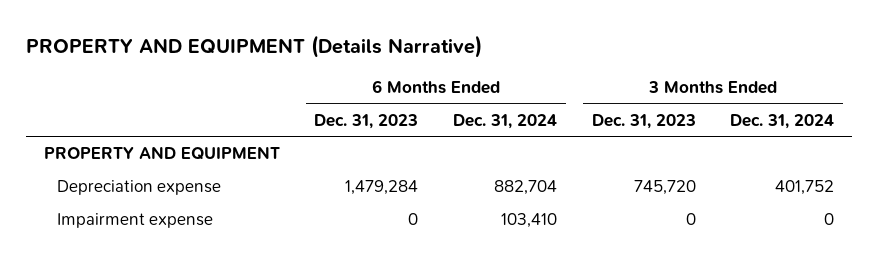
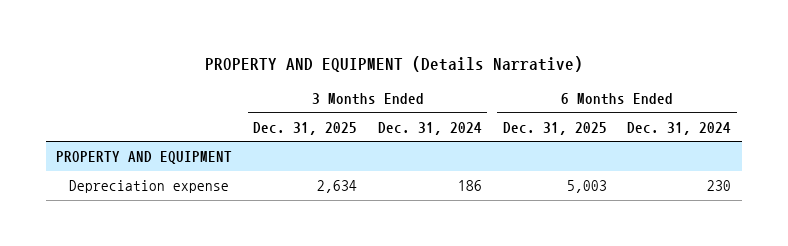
[314,113,419,129] Dec. 31, 2023 -> none
[591,113,696,129] Dec. 31, 2023 -> none
none -> [253,121,358,135] Dec. 31, 2025
none -> [502,121,607,135] Dec. 31, 2025
[57,213,214,229] Impairment expense -> none
[494,180,558,196] 882,704 -> [707,180,732,192] 230
[775,180,835,196] 401,752 -> [457,180,482,192] 186

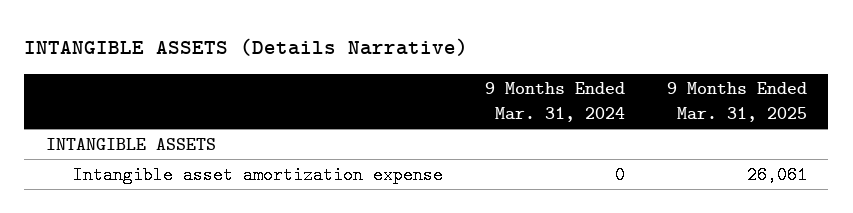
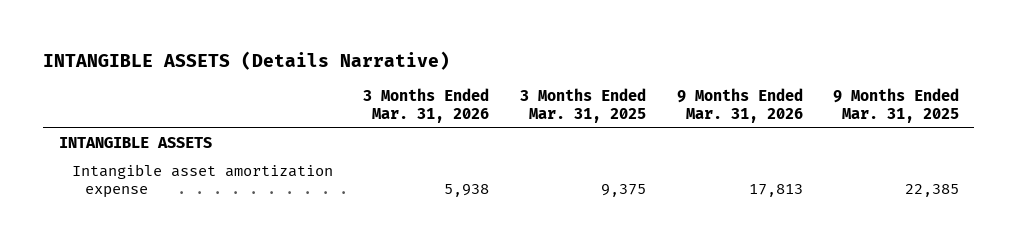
[484,82,625,123] 9 Months Ended Mar. 31, 2024 -> none
none -> [363,87,490,124] 3 Months Ended Mar. 31, 2026
none -> [519,87,646,124] 3 Months Ended Mar. 31, 2025
none -> [676,87,803,124] 9 Months Ended Mar. 31, 2026
[747,165,808,184] 26,061 -> [905,184,960,198] 22,385

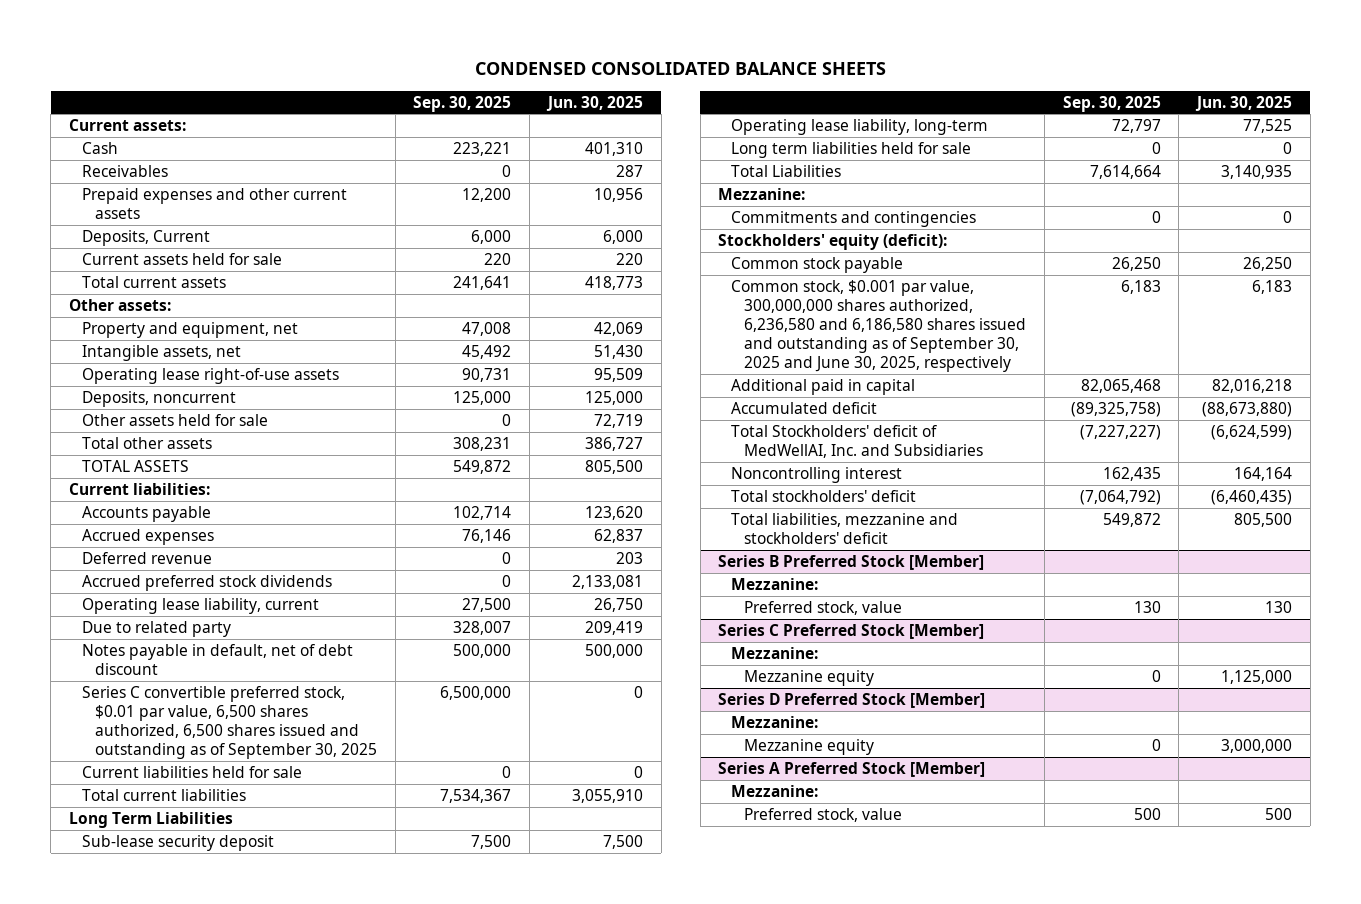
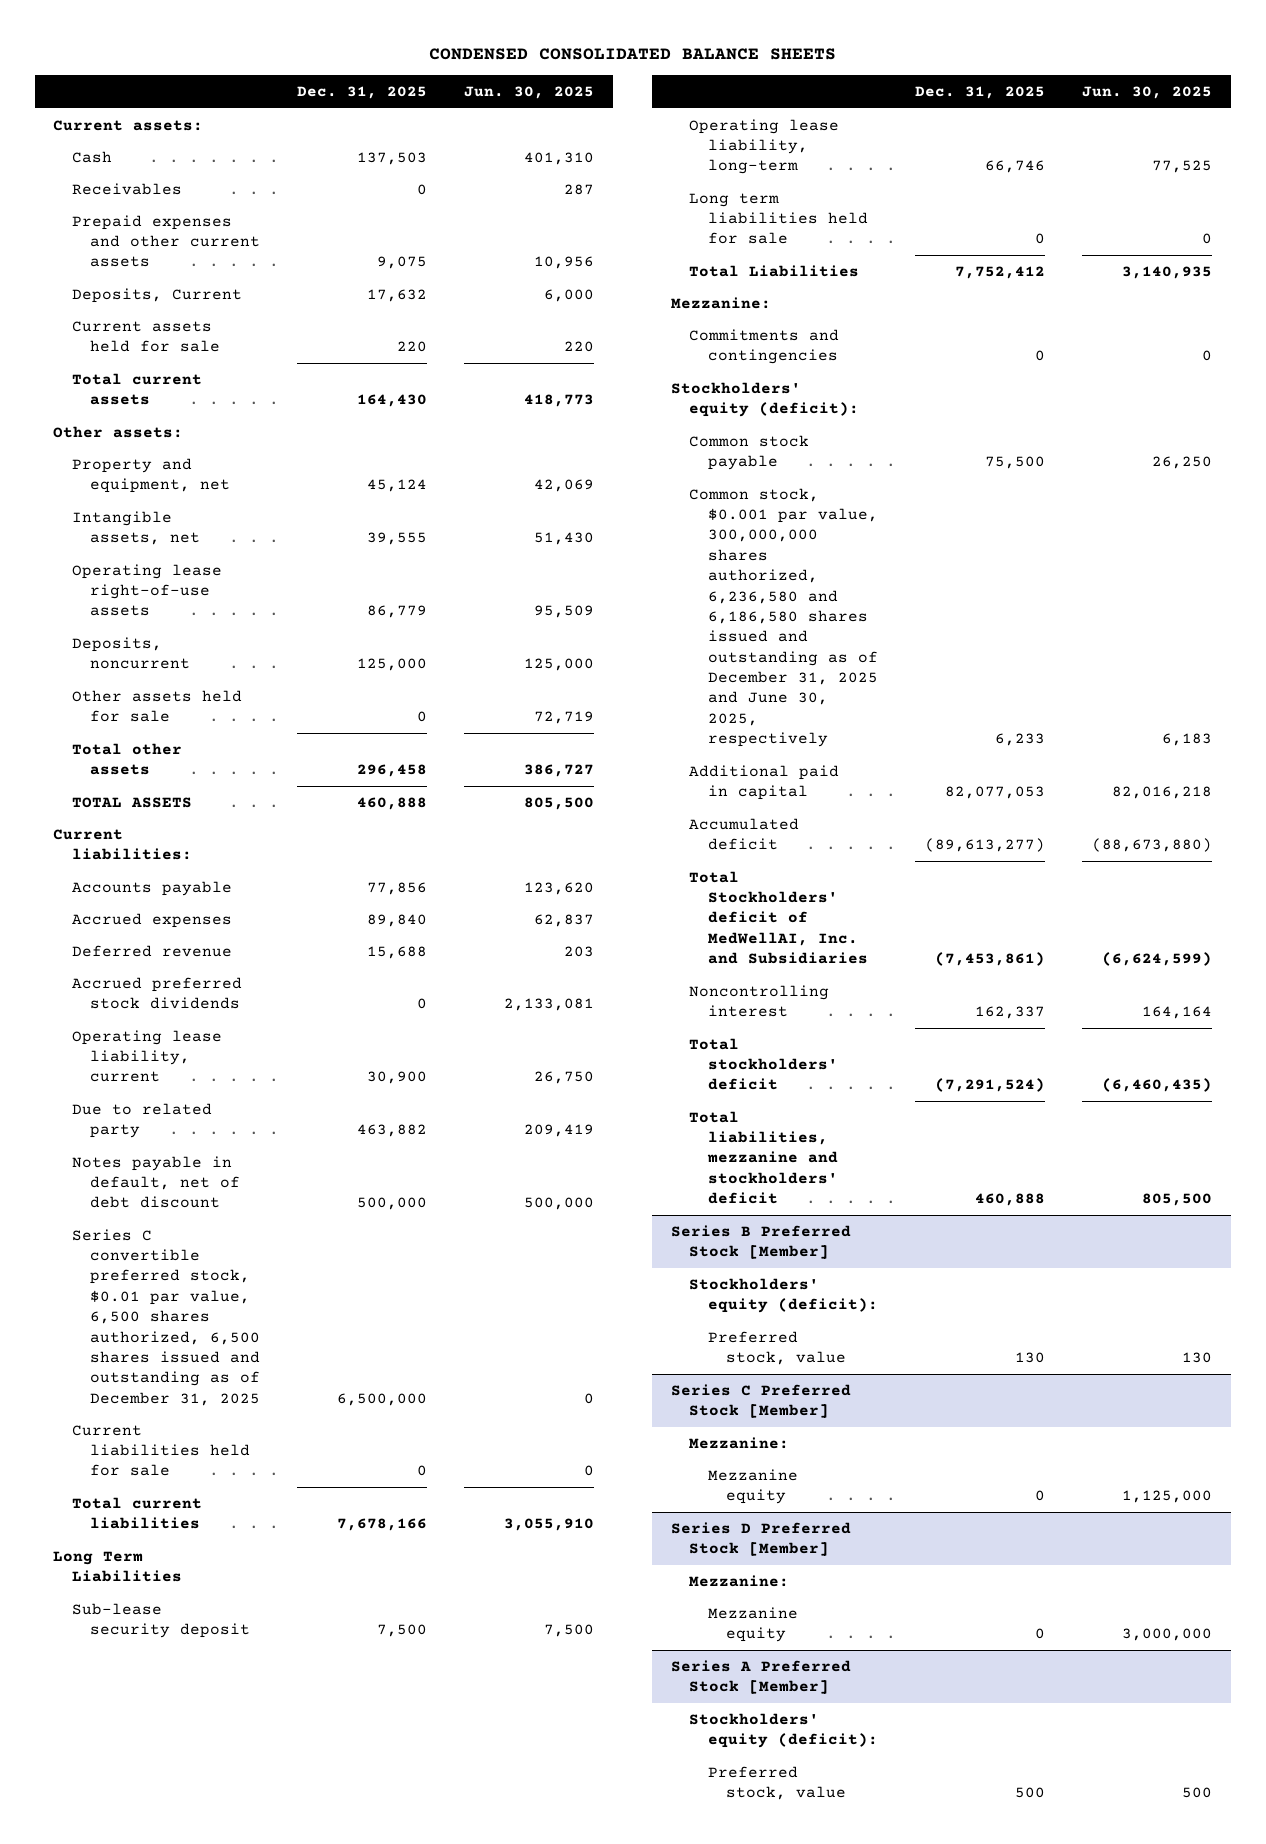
[413,95,512,112] Sep. 30, 2025 -> none
none -> [297,85,428,99] Dec. 31, 2025
[81,686,377,760] Series C convertible preferred stock, $0.01 par value, 6,500 shares authorized, 6,500 shares issued and outstanding as of September 30, 2025 -> [71,1228,261,1406] Series C convertible preferred stock, $0.01 par value, 6,500 shares authorized, 6,500 shares issued and outstanding as of December 31, 2025
[731,280,1027,373] Common stock, $0.001 par value, 300,000,000 shares authorized, 6,236,580 and 6,186,580 shares issued and outstanding as of September 30, 2025 and June 30, 2025, respectively -> [689,487,878,748] Common stock, $0.001 par value, 300,000,000 shares authorized, 6,236,580 and 6,186,580 shares issued and outstanding as of December 31, 2025 and June 30, 2025, respectively
[731,578,819,591] Mezzanine: -> none
none -> [689,1277,878,1314] Stockholders' equity (deficit):
[731,785,819,798] Mezzanine: -> none
none -> [689,1712,878,1749] Stockholders' equity (deficit):

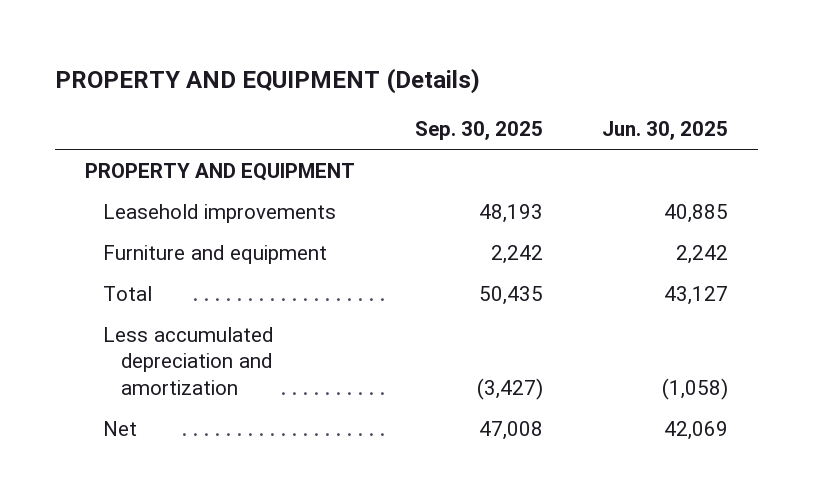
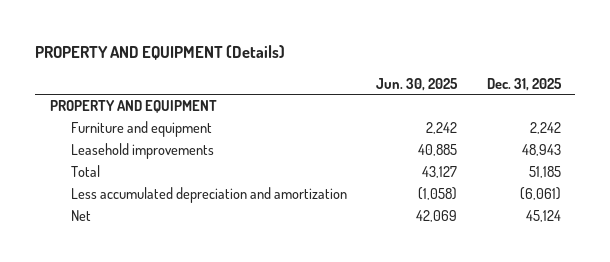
[414,121,543,141] Sep. 30, 2025 -> none
none -> [486,77,562,91] Dec. 31, 2025
[103,203,337,223] Leasehold improvements -> [70,143,214,160] Leasehold improvements

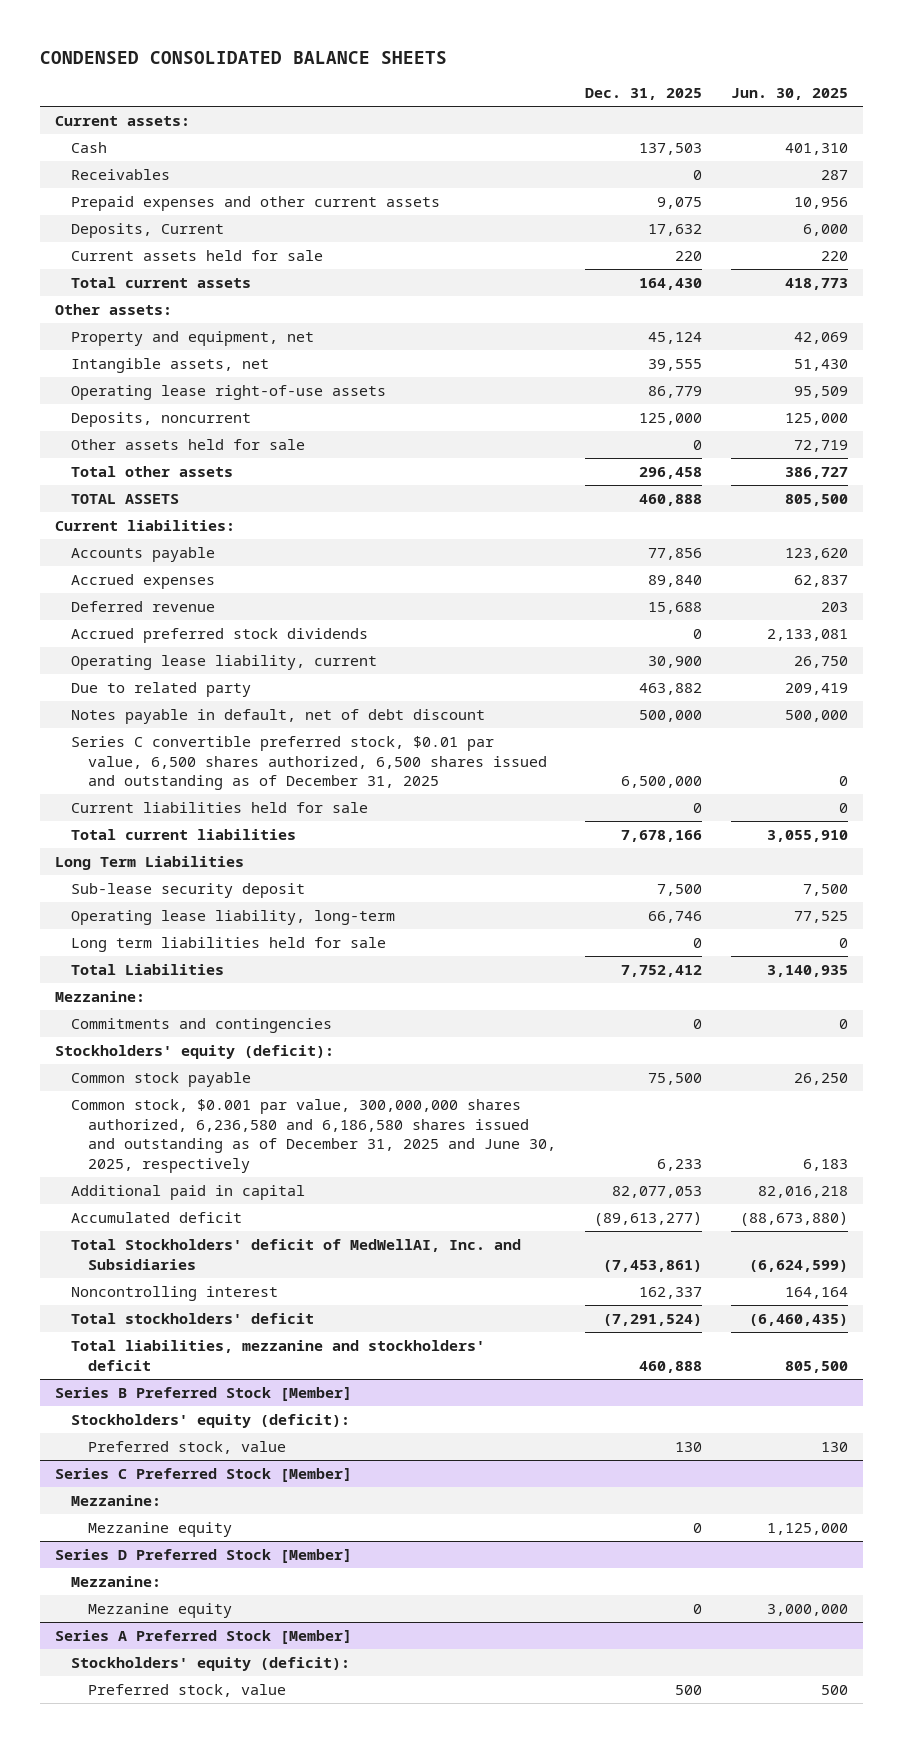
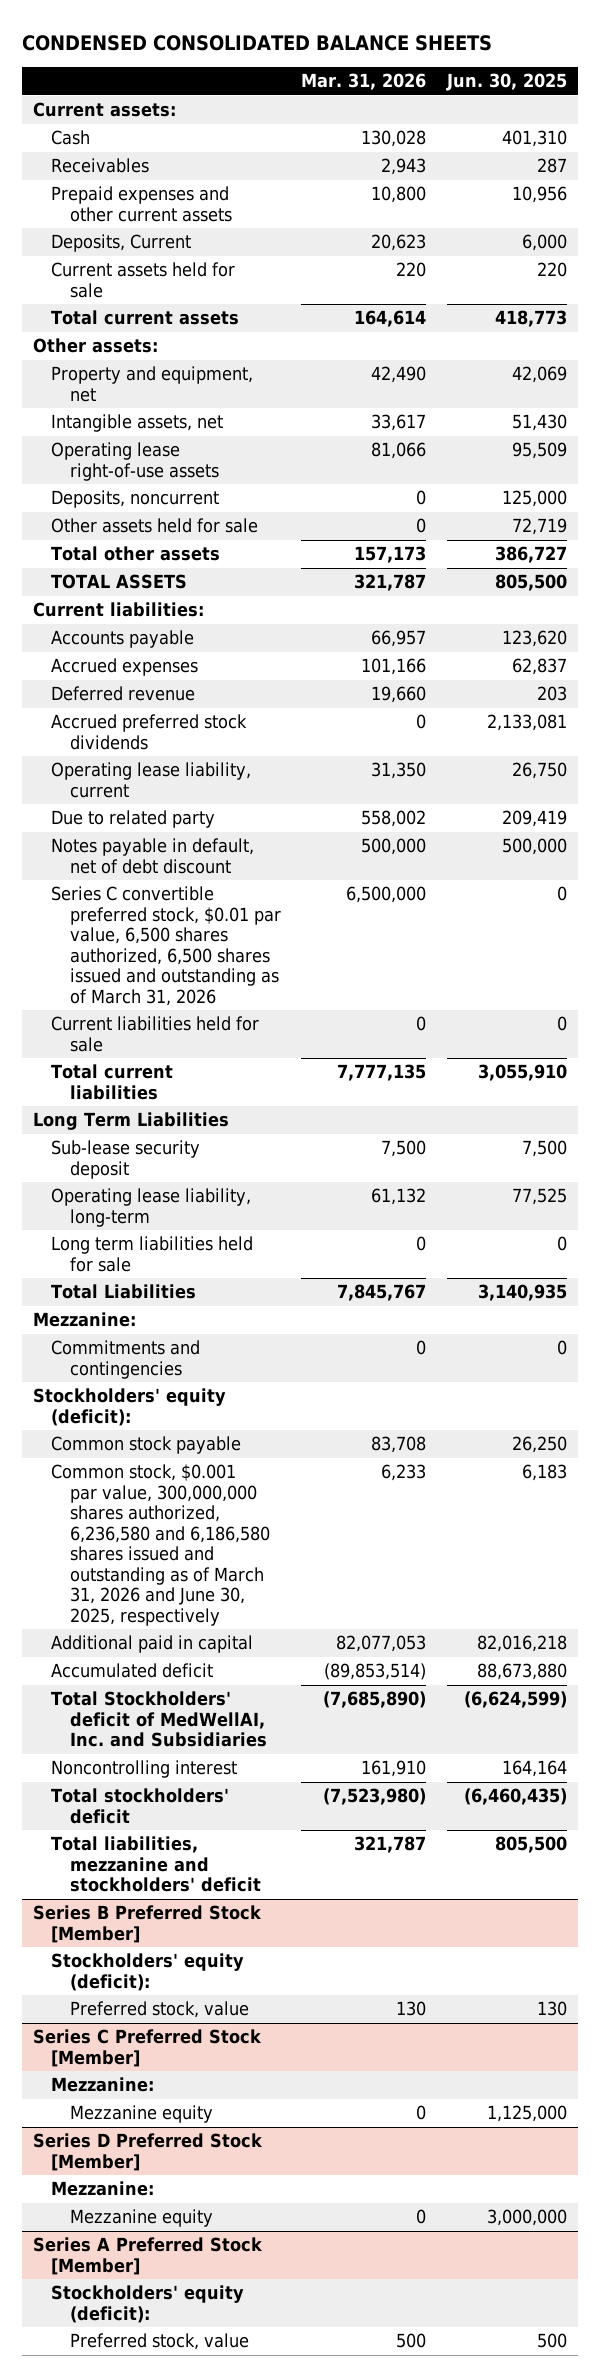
[585,88,703,101] Dec. 31, 2025 -> none
none -> [301,73,427,91] Mar. 31, 2026
[71,735,548,791] Series C convertible preferred stock, $0.01 par value, 6,500 shares authorized, 6,500 shares issued and outstanding as of December 31, 2025 -> [51,886,281,1006] Series C convertible preferred stock, $0.01 par value, 6,500 shares authorized, 6,500 shares issued and outstanding as of March 31, 2026
[71,1098,557,1174] Common stock, $0.001 par value, 300,000,000 shares authorized, 6,236,580 and 6,186,580 shares issued and outstanding as of December 31, 2025 and June 30, 2025, respectively -> [51,1464,270,1626] Common stock, $0.001 par value, 300,000,000 shares authorized, 6,236,580 and 6,186,580 shares issued and outstanding as of March 31, 2026 and June 30, 2025, respectively
[740,1211,849,1226] (88,673,880) -> [477,1663,568,1681] 88,673,880

